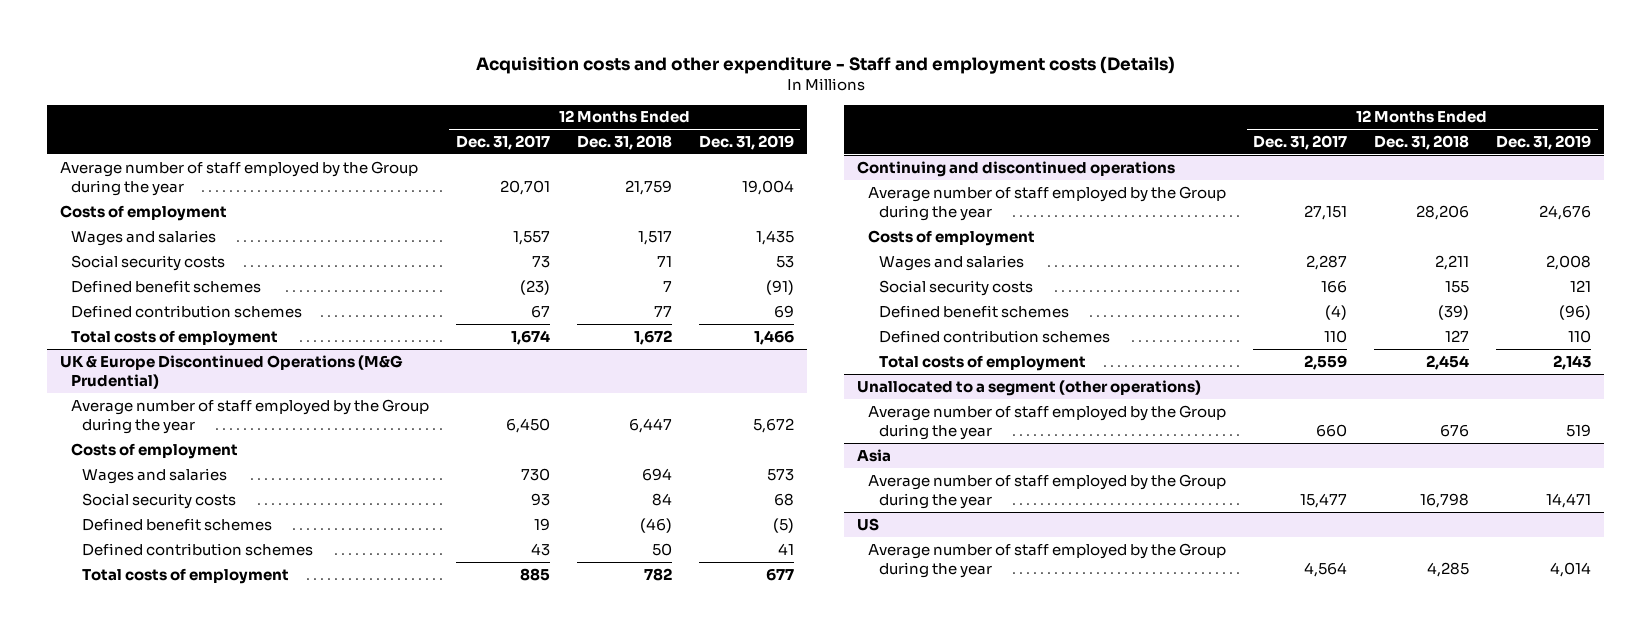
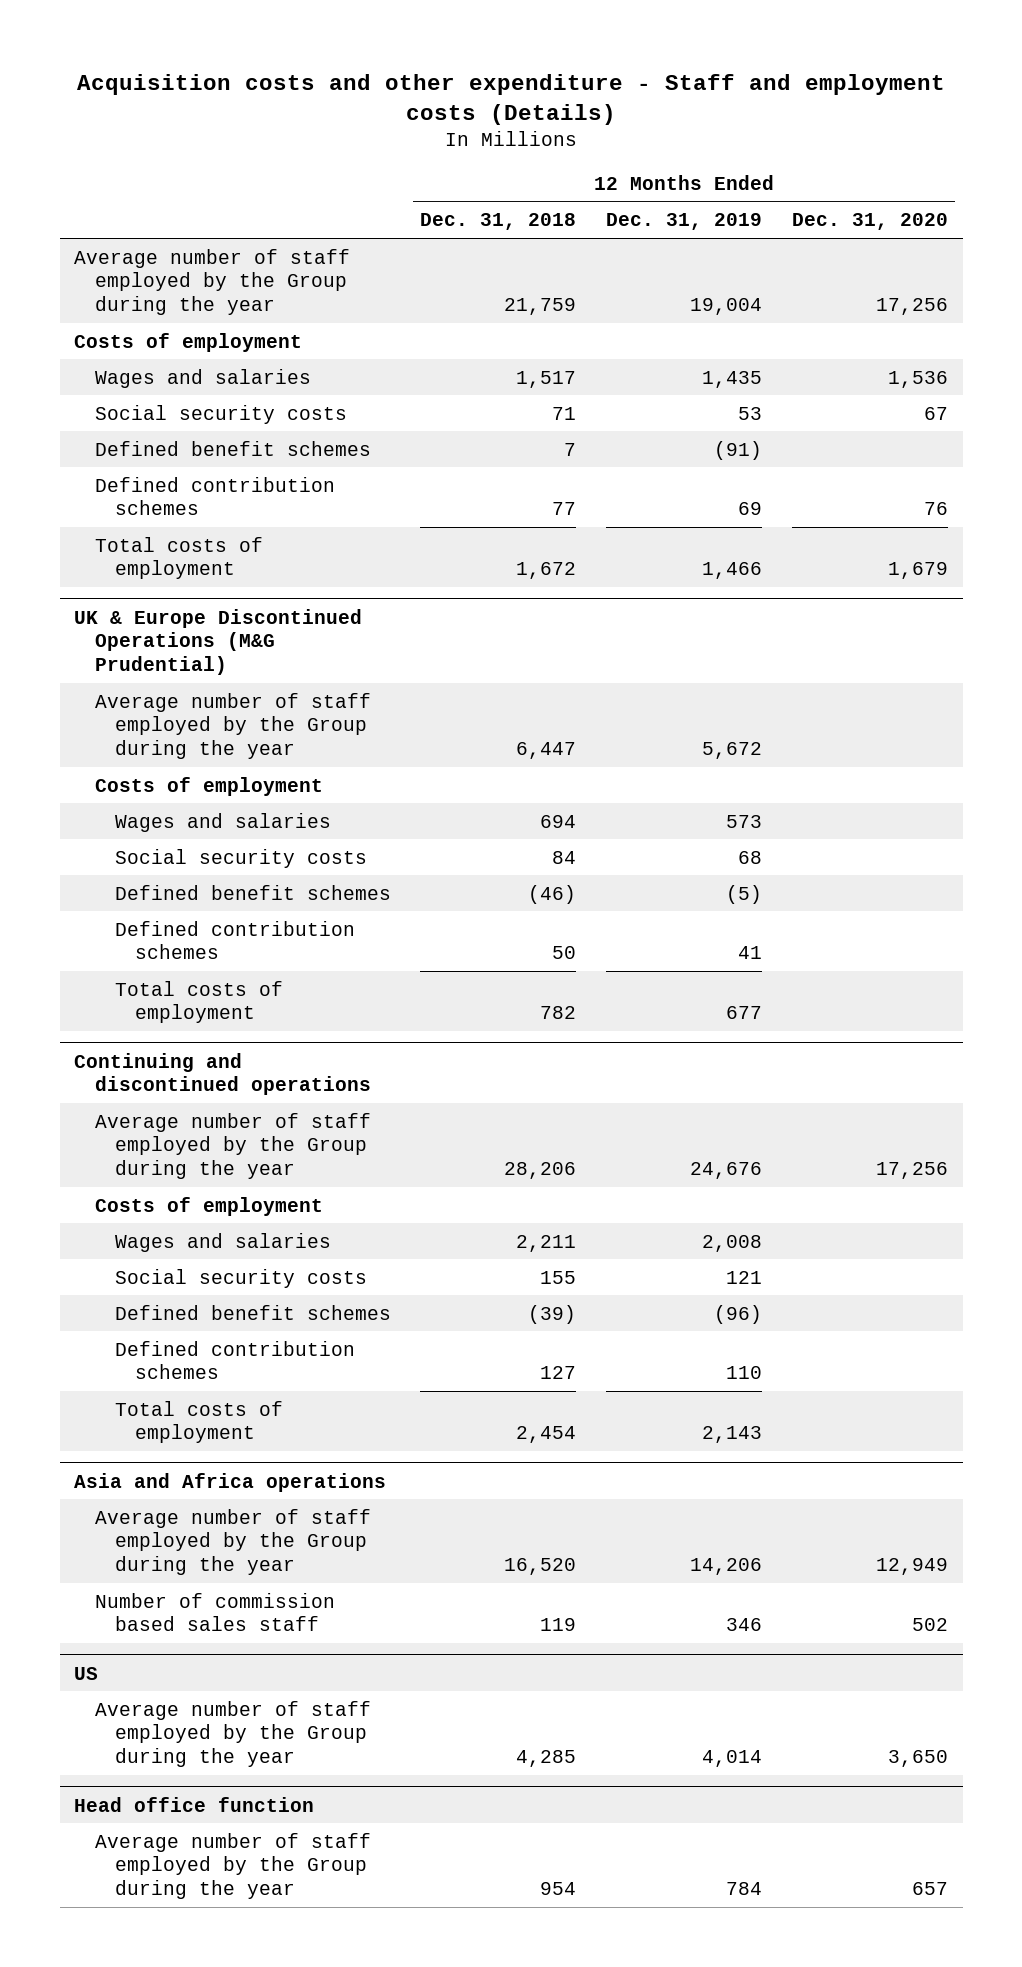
[456,135,551,151] Dec. 31, 2017 -> none
none -> [791,213,948,231] Dec. 31, 2020
[857,379,1202,396] Unallocated to a segment (other operations) -> none
[857,448,892,462] Asia -> none
[868,473,1227,509] Average number of staff employed by the Group during the year -> none
none -> [74,1472,387,1492] Asia and Africa operations
[1440,423,1470,437] 676 -> [504,1558,577,1576] 16,520
[1565,423,1591,437] 519 -> [690,1558,763,1576] 14,206
none -> [94,1592,335,1632] Number of commission based sales staff
none -> [74,1796,315,1812] Head office function
none -> [94,1832,371,1900] Average number of staff employed by the Group during the year

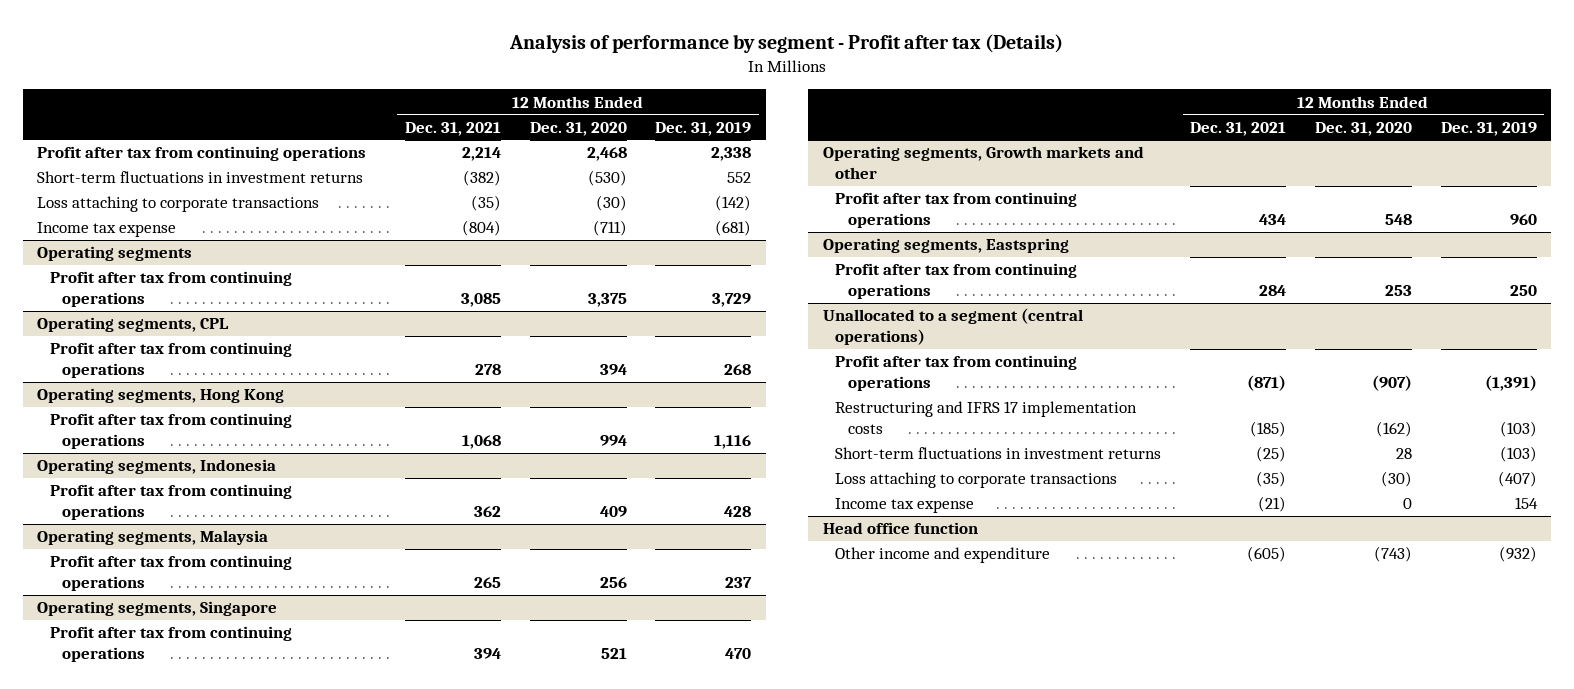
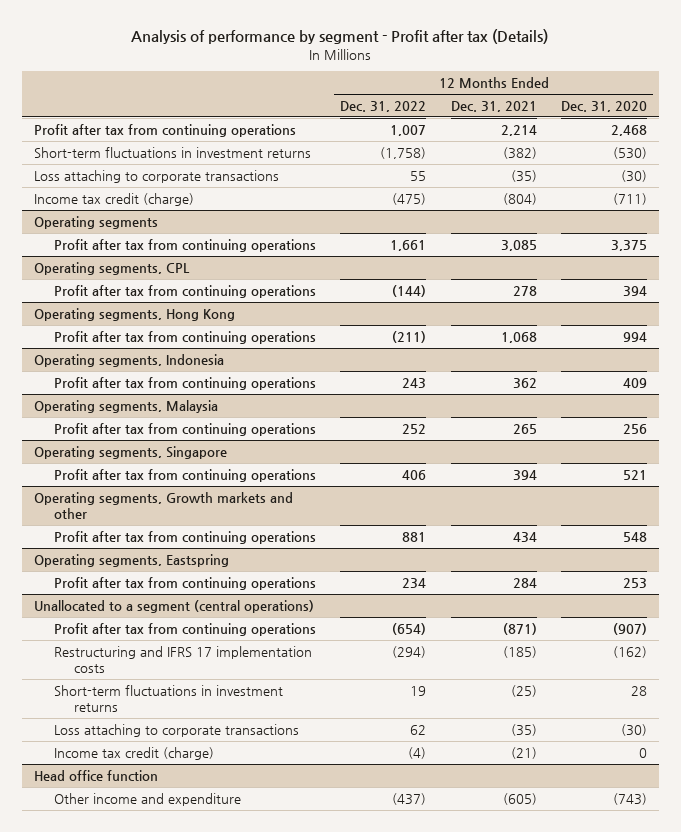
[655,121,752,136] Dec. 31, 2019 -> none
none -> [340,100,427,112] Dec. 31, 2022
[37,222,177,238] Income tax expense -> [33,192,194,206] Income tax credit (charge)
[835,498,975,514] Income tax expense -> [54,746,215,760] Income tax credit (charge)

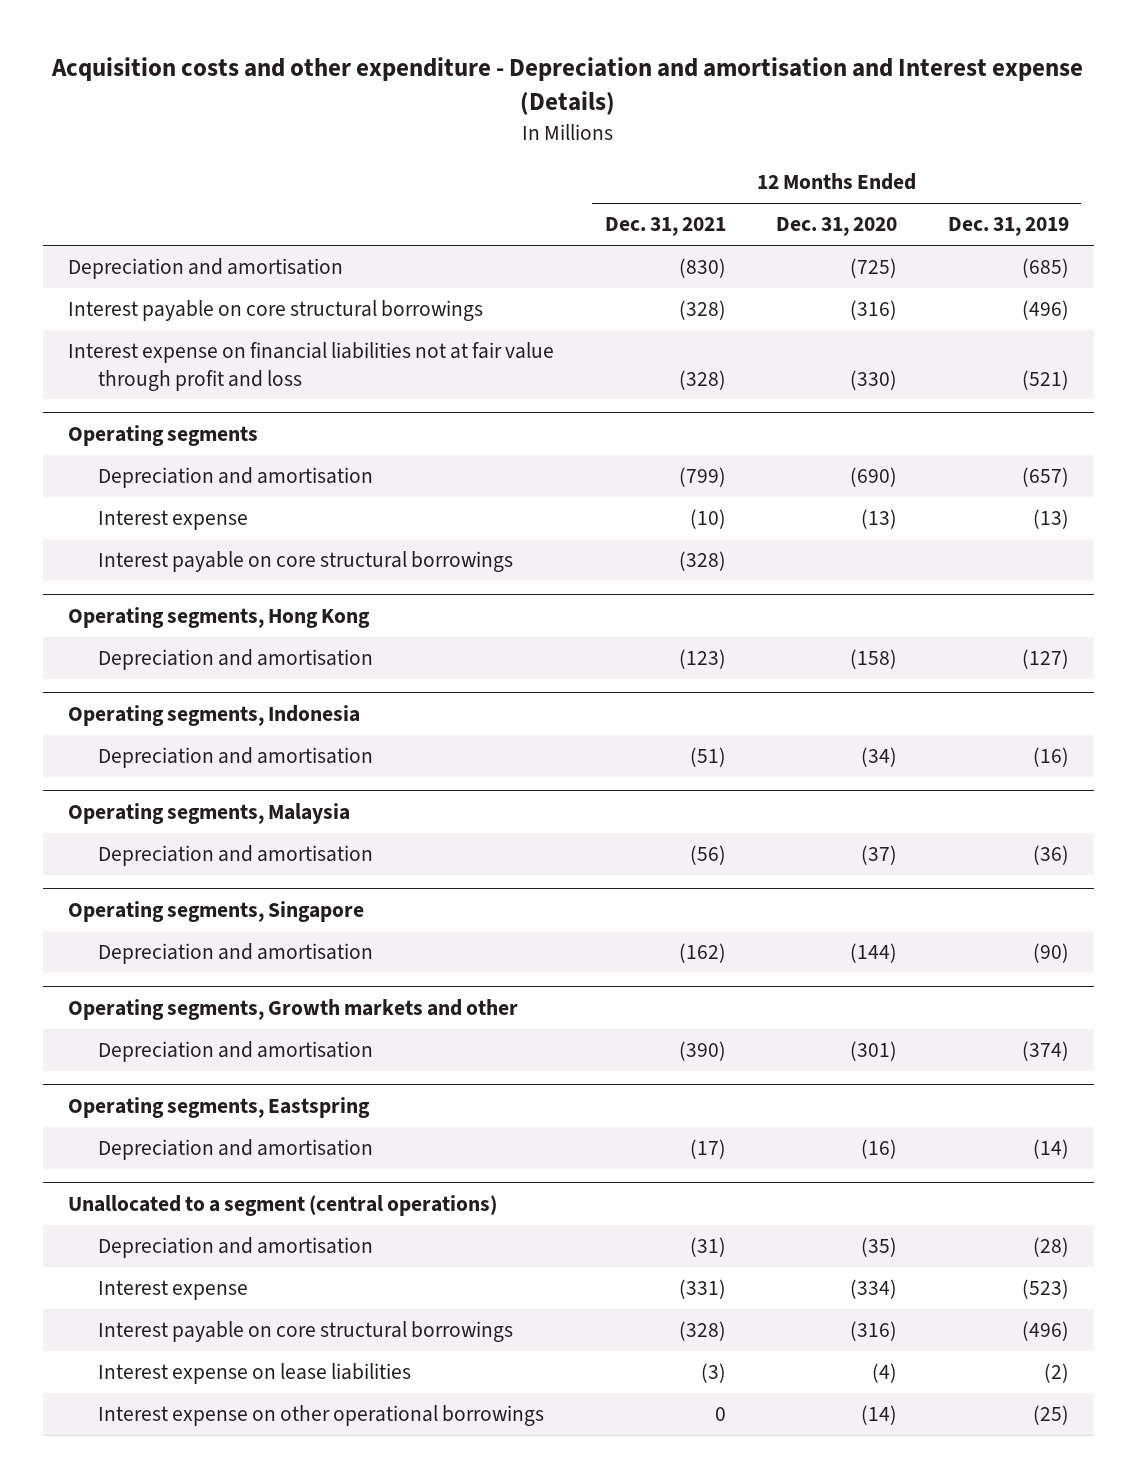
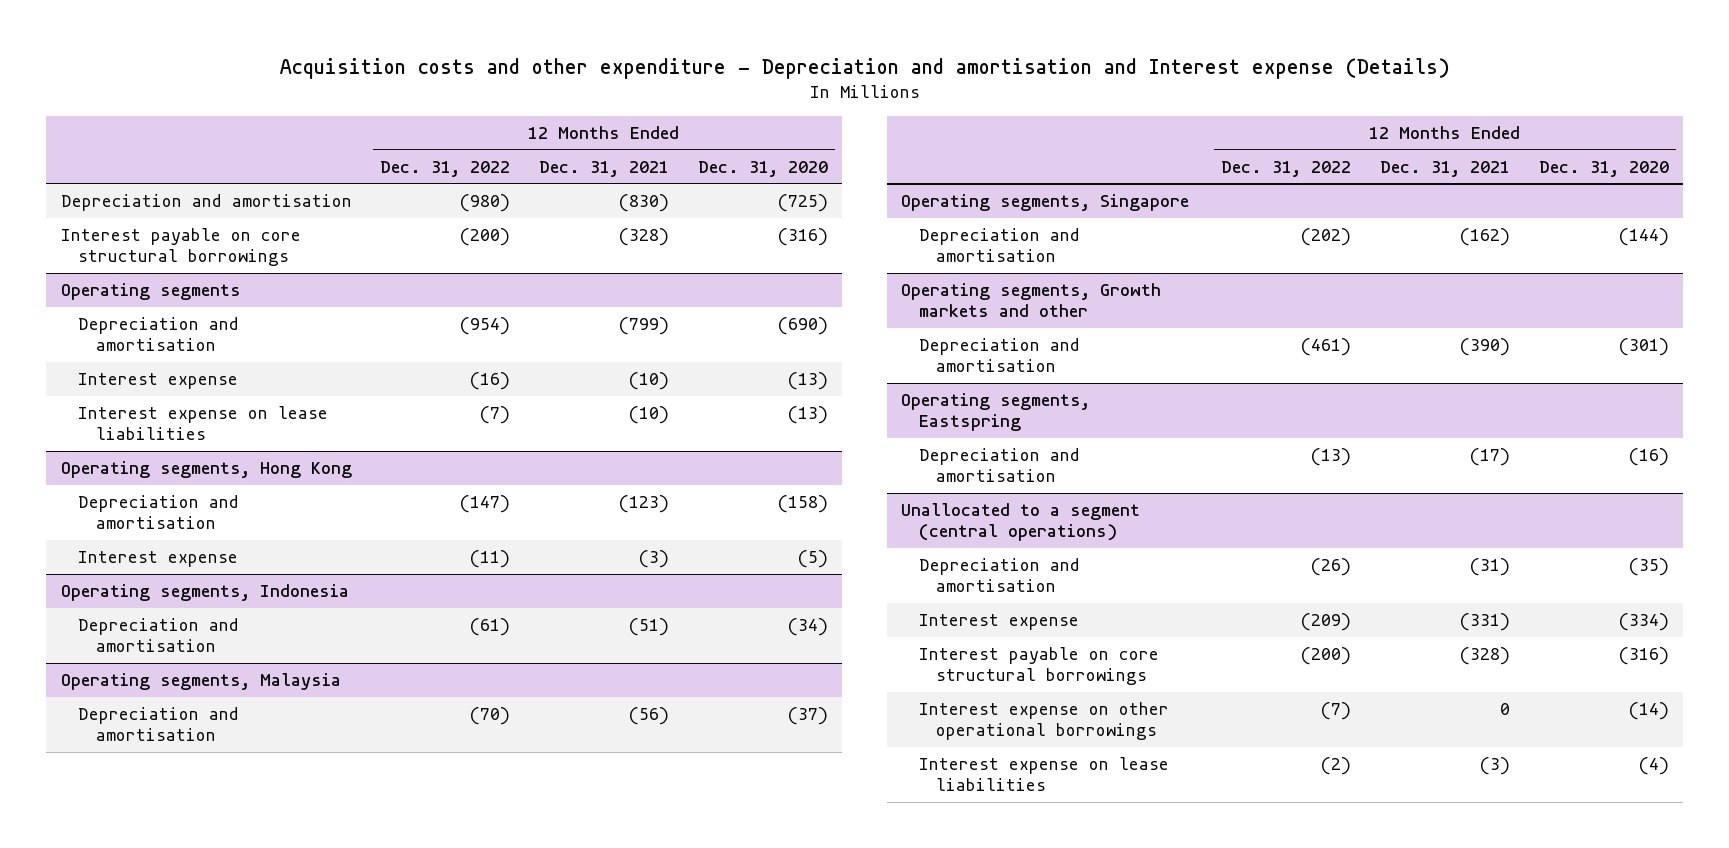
[947,217,1069,237] Dec. 31, 2019 -> none
none -> [380,160,511,177] Dec. 31, 2022
[68,342,555,391] Interest expense on financial liabilities not at fair value through profit and loss -> none
[98,551,514,573] Interest payable on core structural borrowings -> none
none -> [78,406,329,441] Interest expense on lease liabilities
none -> [78,551,239,568] Interest expense
[98,1363,412,1385] Interest expense on lease liabilities -> [918,757,1169,792] Interest expense on lease liabilities

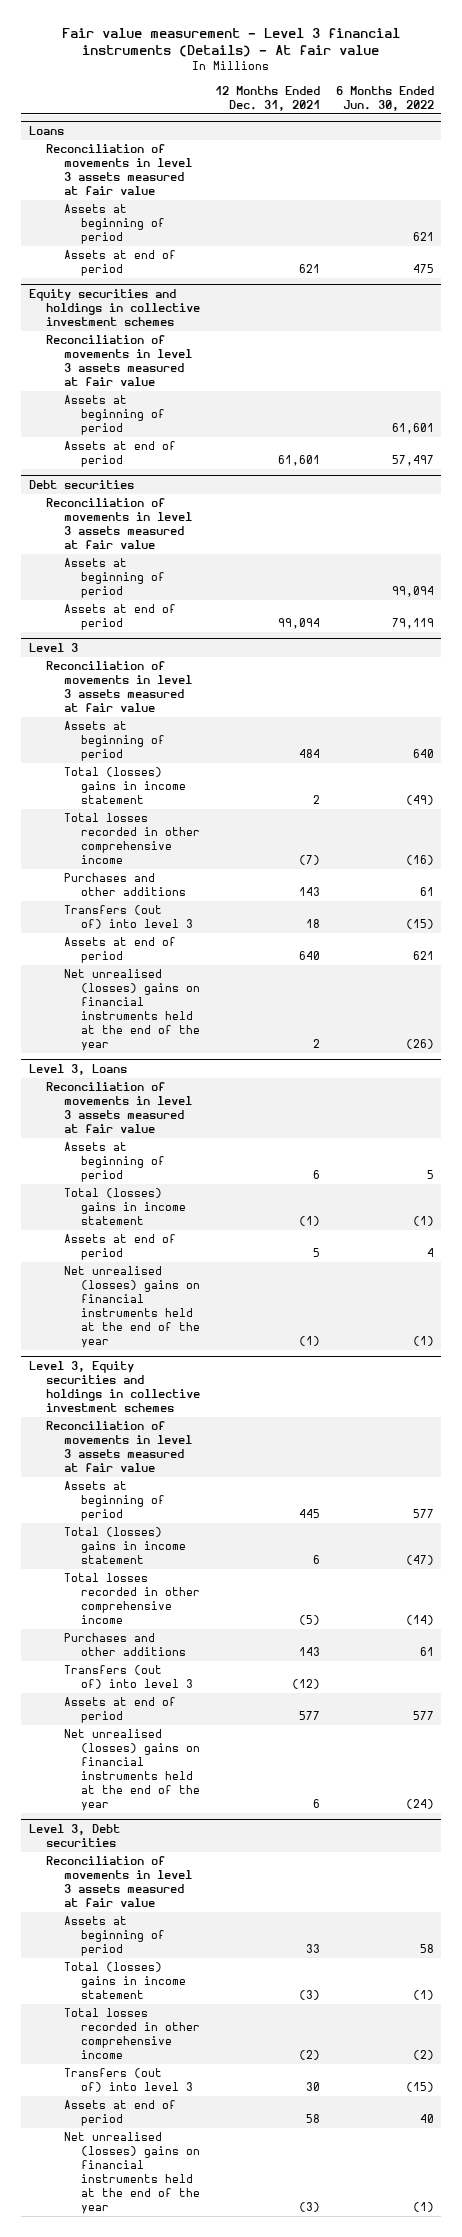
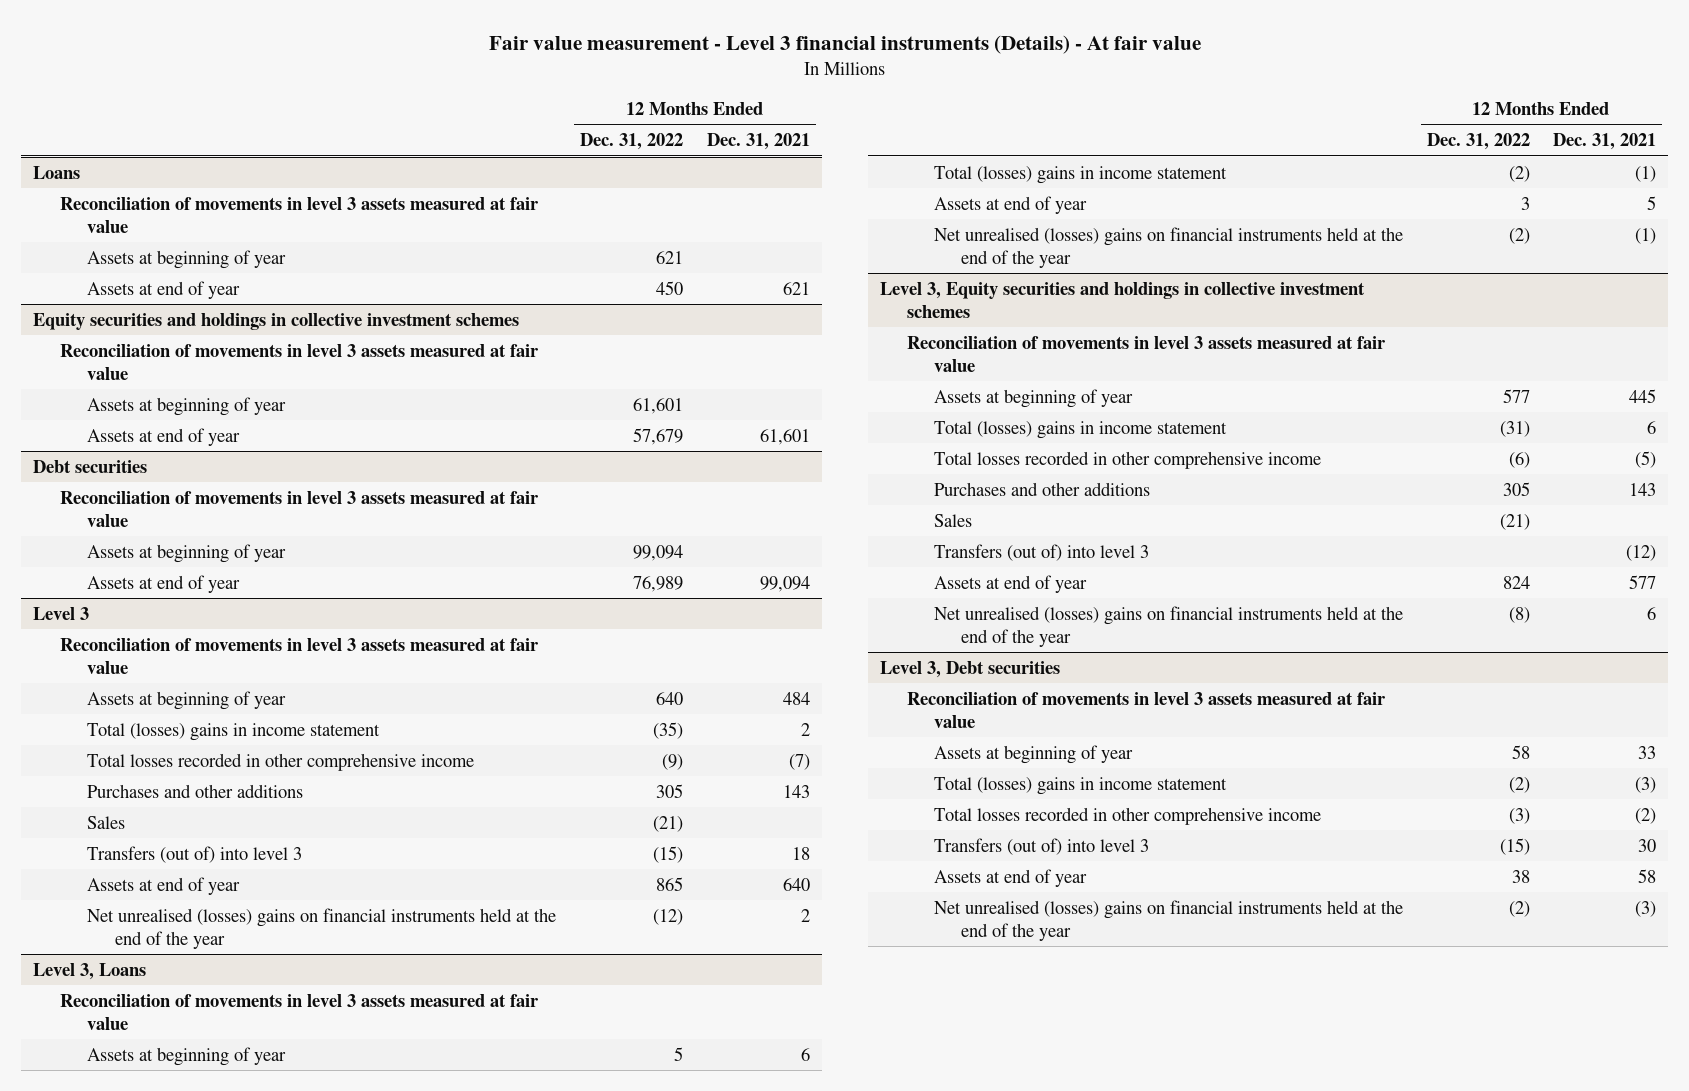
[335,85,434,111] 6 Months Ended Jun. 30, 2022 -> none
none -> [580,133,684,151] Dec. 31, 2022
[63,204,166,245] Assets at beginning of period -> [87,249,287,269] Assets at beginning of year
[63,250,176,277] Assets at end of period -> [87,280,241,299] Assets at end of year
[63,395,166,436] Assets at beginning of period -> [87,396,287,416] Assets at beginning of year
[63,441,176,468] Assets at end of period -> [87,427,241,446] Assets at end of year
[63,558,166,599] Assets at beginning of period -> [87,543,287,563] Assets at beginning of year
[63,604,176,631] Assets at end of period -> [87,574,241,593] Assets at end of year
[63,721,166,762] Assets at beginning of period -> [87,690,287,710] Assets at beginning of year
none -> [87,815,126,829] Sales
[63,937,176,964] Assets at end of period -> [87,876,241,895] Assets at end of year
[63,1142,166,1183] Assets at beginning of period -> [87,1046,287,1066] Assets at beginning of year
[63,1234,176,1261] Assets at end of period -> [933,195,1087,214] Assets at end of year
[63,1481,166,1522] Assets at beginning of period -> [933,388,1133,408] Assets at beginning of year
none -> [933,513,972,527] Sales
[63,1697,176,1724] Assets at end of period -> [933,574,1087,593] Assets at end of year
[63,1916,166,1957] Assets at beginning of period -> [933,744,1133,764] Assets at beginning of year
[63,2100,176,2127] Assets at end of period -> [933,868,1087,887] Assets at end of year

